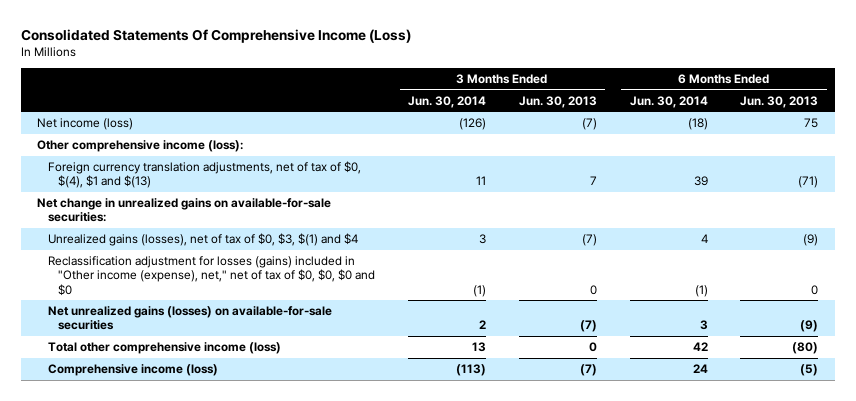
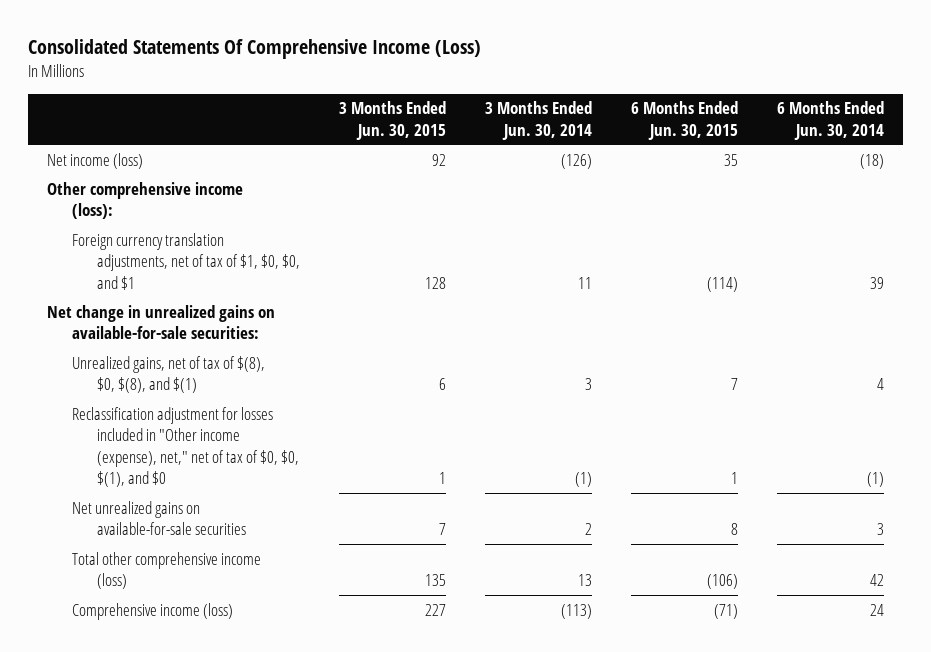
[518,95,597,108] Jun. 30, 2013 -> none
[740,95,819,108] Jun. 30, 2013 -> none
none -> [338,101,446,141] 3 Months Ended Jun. 30, 2015
none -> [630,101,738,141] 6 Months Ended Jun. 30, 2015
[47,161,361,189] Foreign currency translation adjustments, net of tax of $0, $(4), $1 and $(13) -> [71,232,300,290] Foreign currency translation adjustments, net of tax of $1, $0, $0, and $1
[47,233,358,247] Unrealized gains (losses), net of tax of $0, $3, $(1) and $4 -> [71,355,265,394] Unrealized gains, net of tax of $(8), $0, $(8), and $(1)
[47,256,376,296] Reclassification adjustment for losses (gains) included in "Other income (expense), net," net of tax of $0, $0, $0 and $0 -> [71,406,299,488] Reclassification adjustment for losses included in "Other income (expense), net," net of tax of $0, $0, $(1), and $0
[47,306,332,331] Net unrealized gains (losses) on available-for-sale securities -> [71,500,246,536] Net unrealized gains on available-for-sale securities

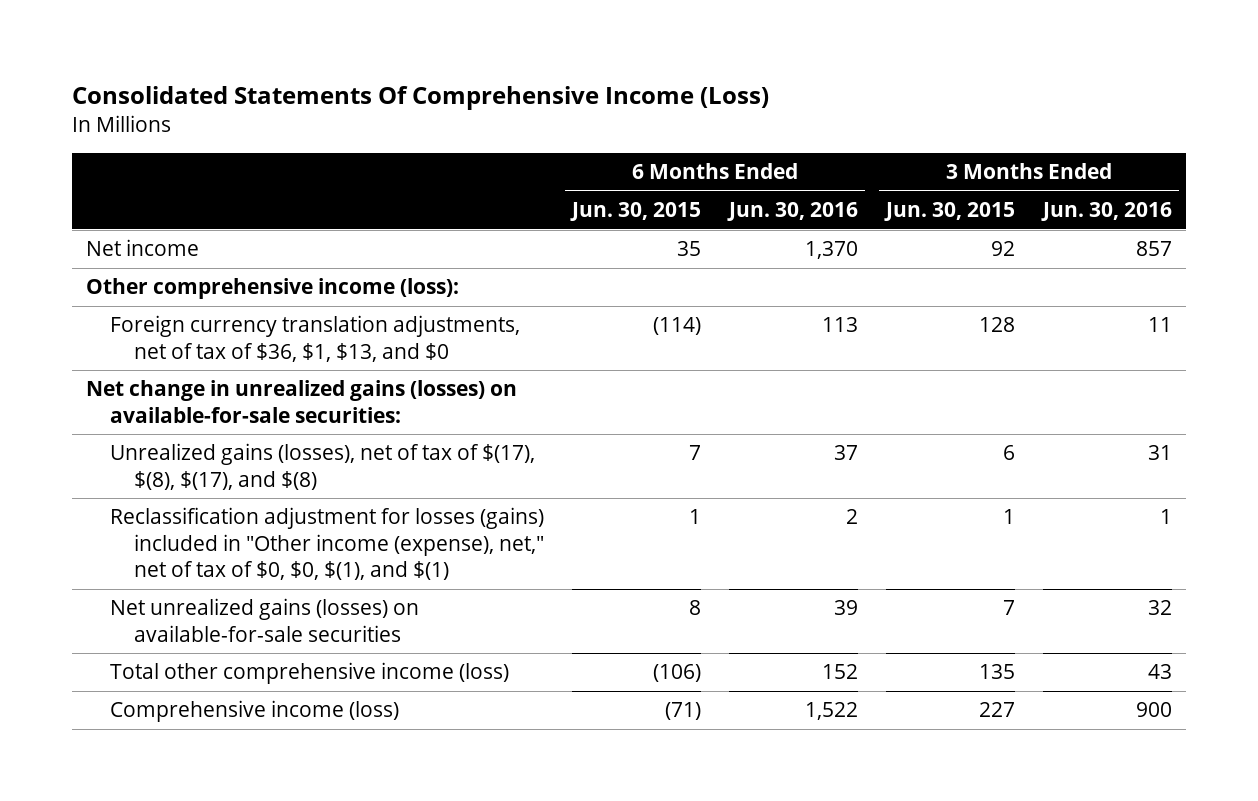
[484,101,592,141] 3 Months Ended Jun. 30, 2014 -> none
[776,101,884,141] 6 Months Ended Jun. 30, 2014 -> none
none -> [727,202,859,222] Jun. 30, 2016
none -> [1041,202,1173,222] Jun. 30, 2016
[47,152,144,169] Net income (loss) -> [86,239,200,257] Net income
[71,232,300,290] Foreign currency translation adjustments, net of tax of $1, $0, $0, and $1 -> [109,315,520,362] Foreign currency translation adjustments, net of tax of $36, $1, $13, and $0
[47,304,276,340] Net change in unrealized gains on available-for-sale securities: -> [86,380,518,423] Net change in unrealized gains (losses) on available-for-sale securities:
[71,355,265,394] Unrealized gains, net of tax of $(8), $0, $(8), and $(1) -> [109,443,535,490] Unrealized gains (losses), net of tax of $(17), $(8), $(17), and $(8)
[71,406,299,488] Reclassification adjustment for losses included in "Other income (expense), net," net of tax of $0, $0, $(1), and $0 -> [109,507,544,580] Reclassification adjustment for losses (gains) included in "Other income (expense), net," net of tax of $0, $0, $(1), and $(1)
[71,500,246,536] Net unrealized gains on available-for-sale securities -> [109,598,419,642] Net unrealized gains (losses) on available-for-sale securities

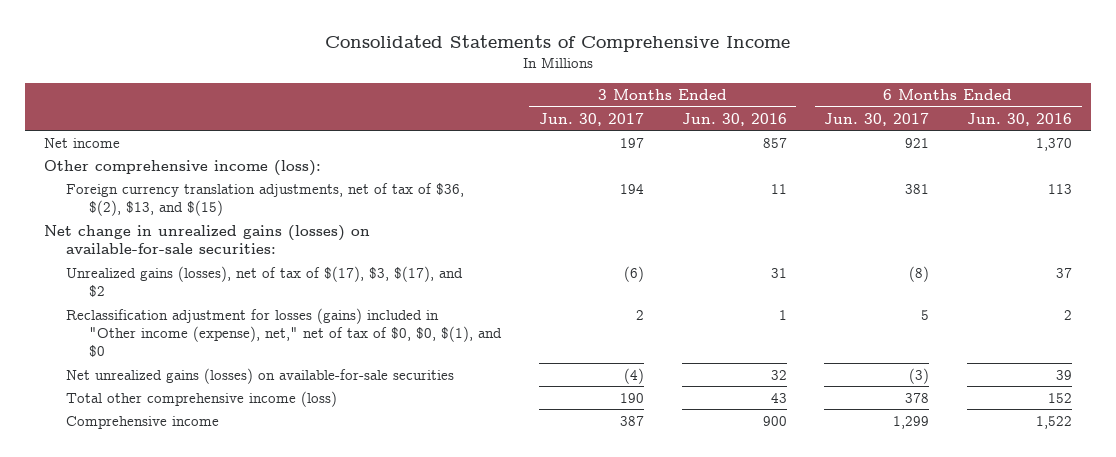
[72,86,770,111] Consolidated Statements Of Comprehensive Income (Loss) -> [324,35,790,53] Consolidated Statements of Comprehensive Income
[570,202,702,222] Jun. 30, 2015 -> none
[884,202,1016,222] Jun. 30, 2015 -> none
none -> [538,112,644,126] Jun. 30, 2017
none -> [824,112,930,126] Jun. 30, 2017
[109,315,520,362] Foreign currency translation adjustments, net of tax of $36, $1, $13, and $0 -> [66,182,465,216] Foreign currency translation adjustments, net of tax of $36, $(2), $13, and $(15)
[109,443,535,490] Unrealized gains (losses), net of tax of $(17), $(8), $(17), and $(8) -> [66,265,464,297] Unrealized gains (losses), net of tax of $(17), $3, $(17), and $2
[109,507,544,580] Reclassification adjustment for losses (gains) included in "Other income (expense), net," net of tax of $0, $0, $(1), and $(1) -> [66,307,503,357] Reclassification adjustment for losses (gains) included in "Other income (expense), net," net of tax of $0, $0, $(1), and $0
[109,700,399,723] Comprehensive income (loss) -> [66,415,220,429] Comprehensive income

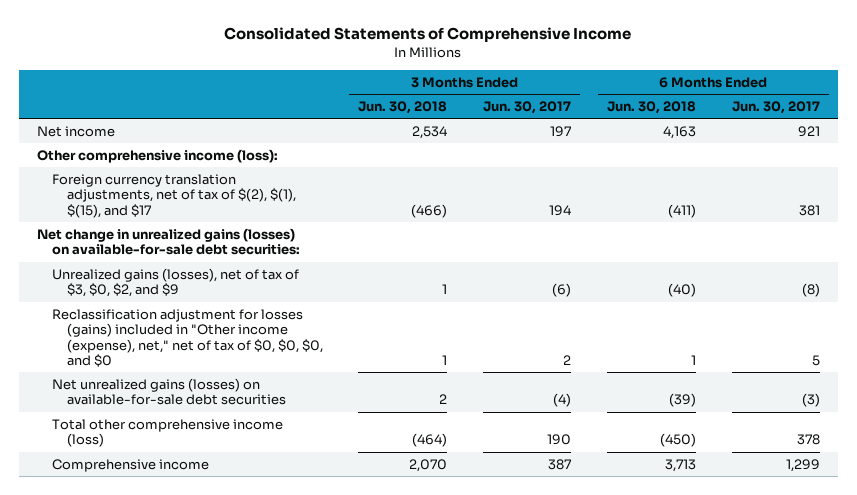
[681,112,787,126] Jun. 30, 2016 -> none
[967,112,1073,126] Jun. 30, 2016 -> none
none -> [358,100,448,114] Jun. 30, 2018
none -> [607,100,697,114] Jun. 30, 2018
[66,182,465,216] Foreign currency translation adjustments, net of tax of $36, $(2), $13, and $(15) -> [51,173,296,218] Foreign currency translation adjustments, net of tax of $(2), $(1), $(15), and $17
[43,224,370,254] Net change in unrealized gains (losses) on available-for-sale securities: -> [36,227,300,256] Net change in unrealized gains (losses) on available-for-sale debt securities:
[66,265,464,297] Unrealized gains (losses), net of tax of $(17), $3, $(17), and $2 -> [51,267,299,298] Unrealized gains (losses), net of tax of $3, $0, $2, and $9
[66,307,503,357] Reclassification adjustment for losses (gains) included in "Other income (expense), net," net of tax of $0, $0, $(1), and $0 -> [51,308,323,367] Reclassification adjustment for losses (gains) included in "Other income (expense), net," net of tax of $0, $0, $0, and $0
[66,367,455,384] Net unrealized gains (losses) on available-for-sale securities -> [51,377,286,406] Net unrealized gains (losses) on available-for-sale debt securities

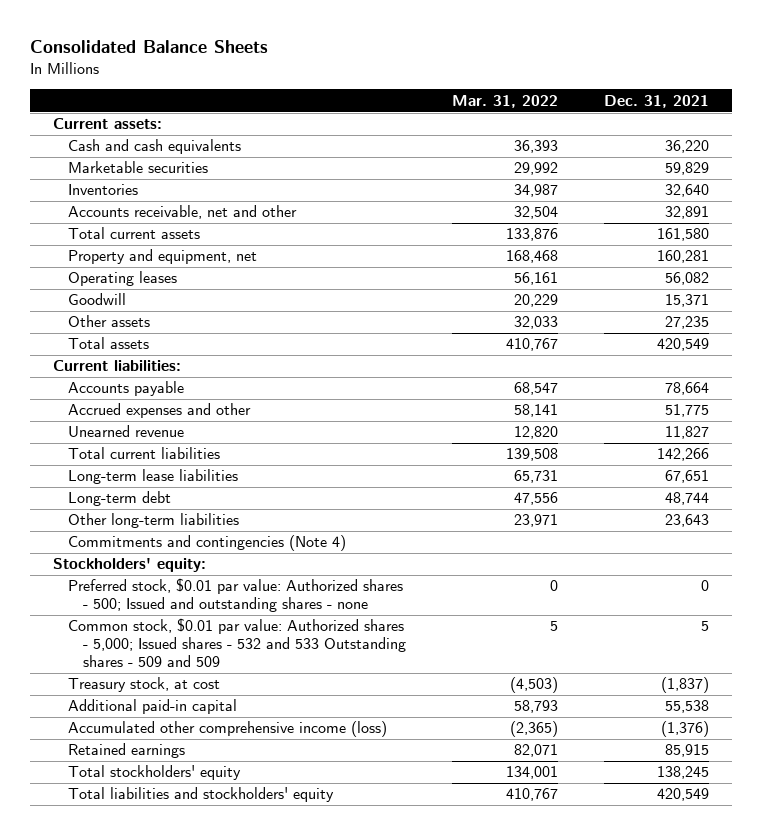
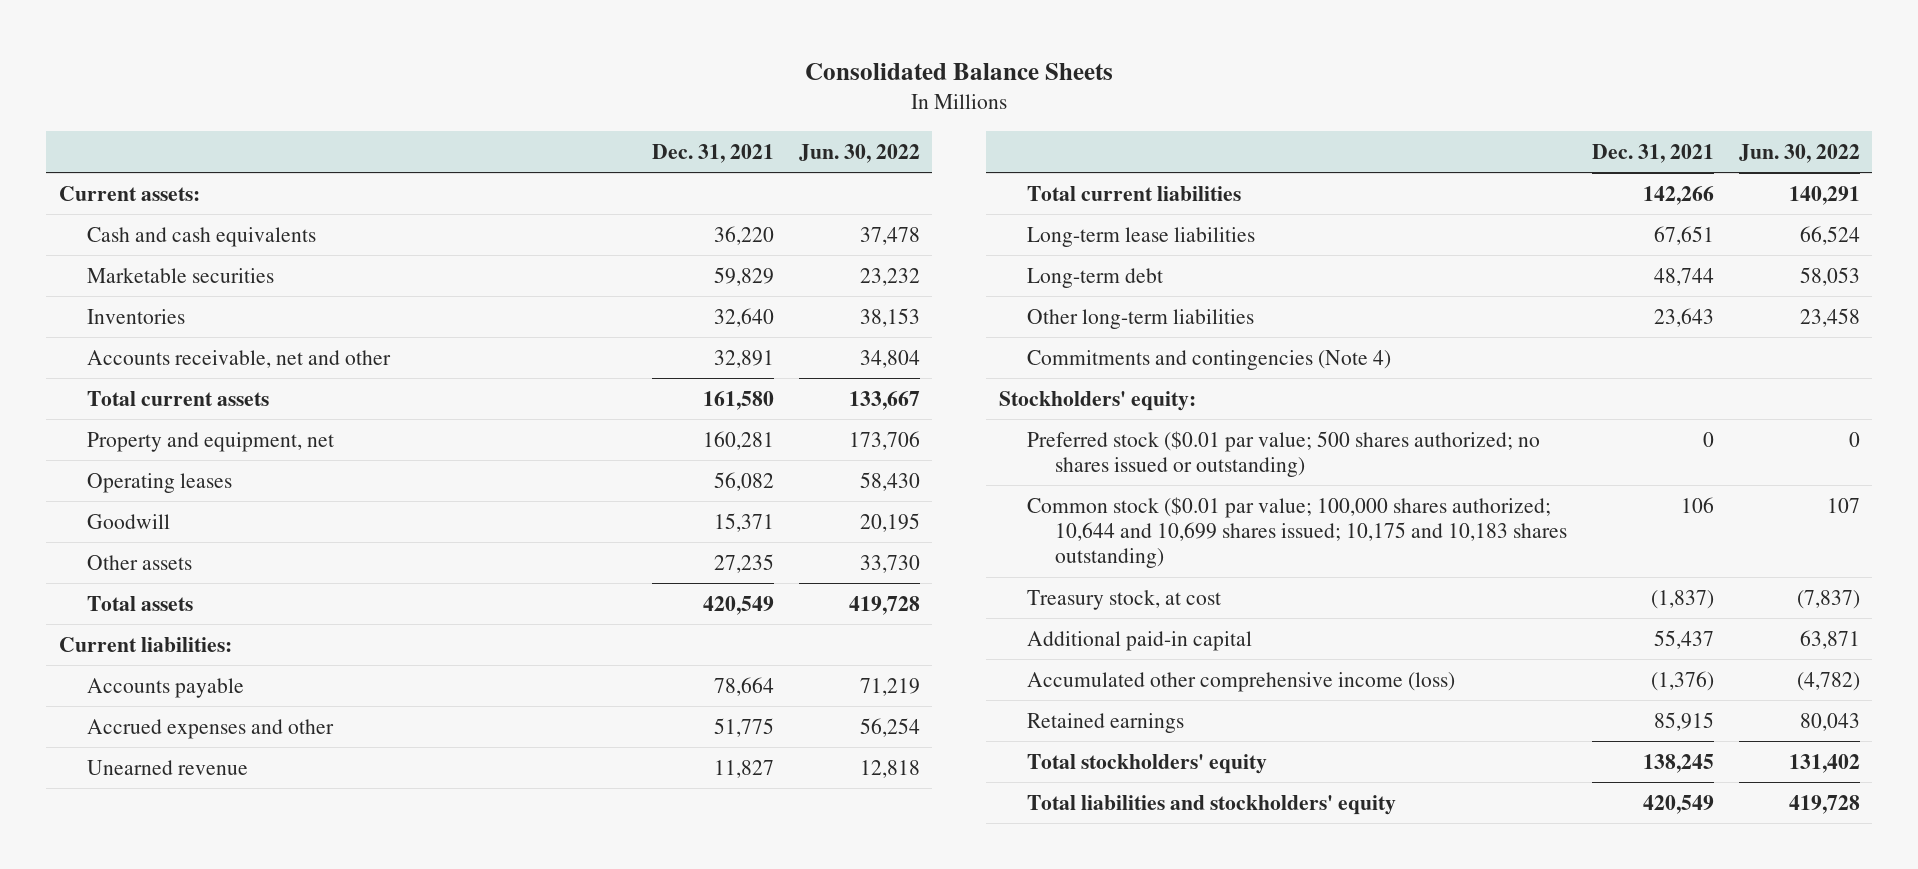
[452,94,559,108] Mar. 31, 2022 -> none
none -> [798,143,920,163] Jun. 30, 2022
[67,578,403,613] Preferred stock, $0.01 par value: Authorized shares - 500; Issued and outstanding shares - none -> [1026,430,1540,478] Preferred stock ($0.01 par value; 500 shares authorized; no shares issued or outstanding)
[67,618,407,668] Common stock, $0.01 par value: Authorized shares - 5,000; Issued shares - 532 and 533 Outstanding shares - 509 and 509 -> [1026,496,1568,569] Common stock ($0.01 par value; 100,000 shares authorized; 10,644 and 10,699 shares issued; 10,175 and 10,183 shares outstanding)
[700,621,709,632] 5 -> [1680,496,1714,513] 106
[664,700,709,714] 55,538 -> [1653,629,1714,649] 55,437

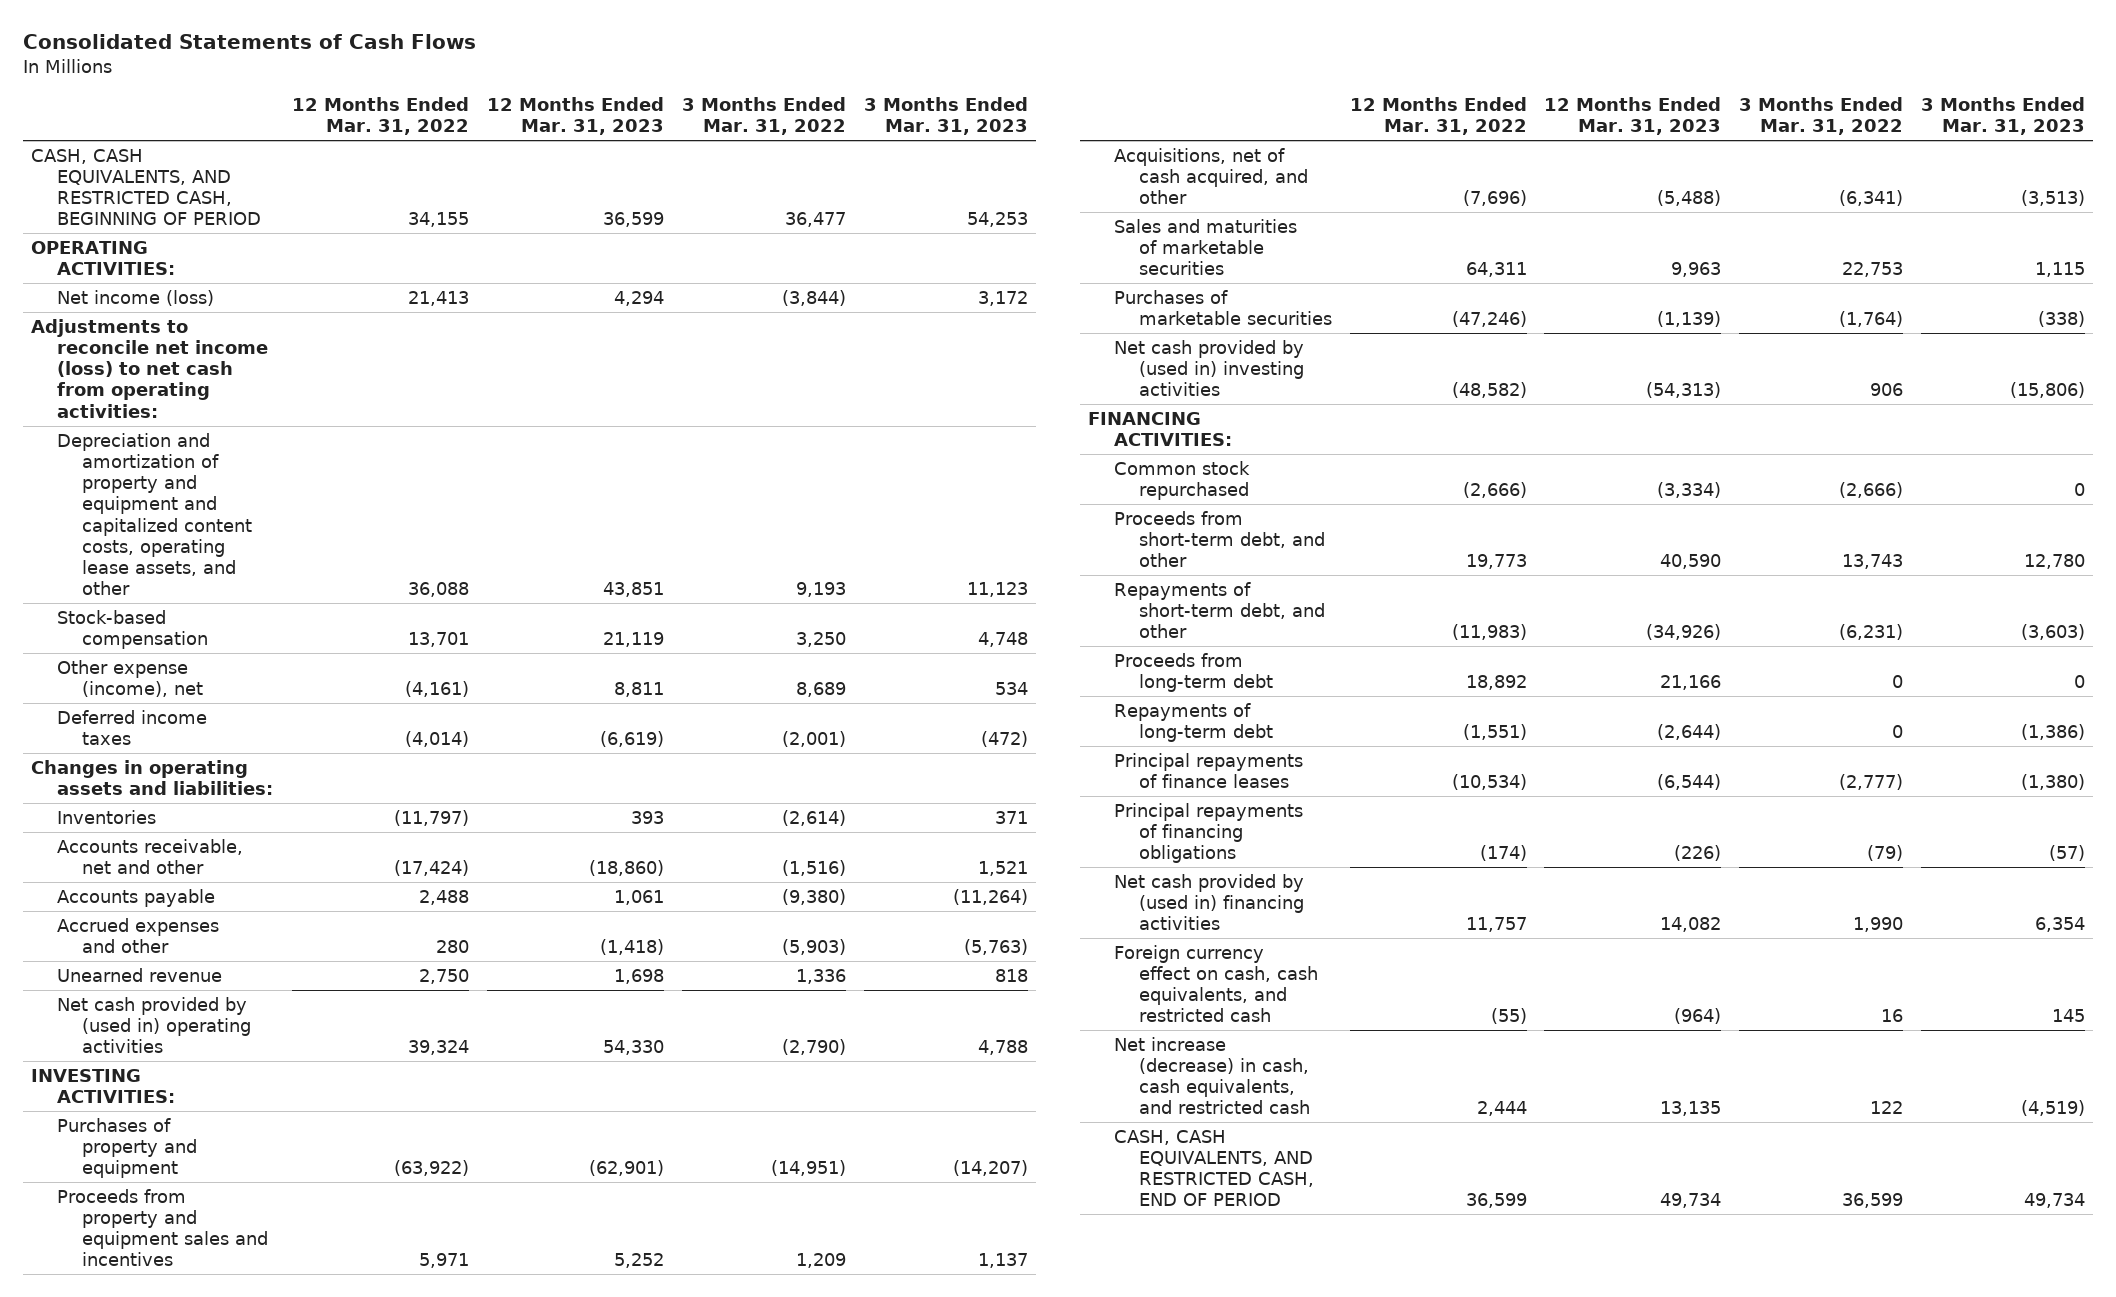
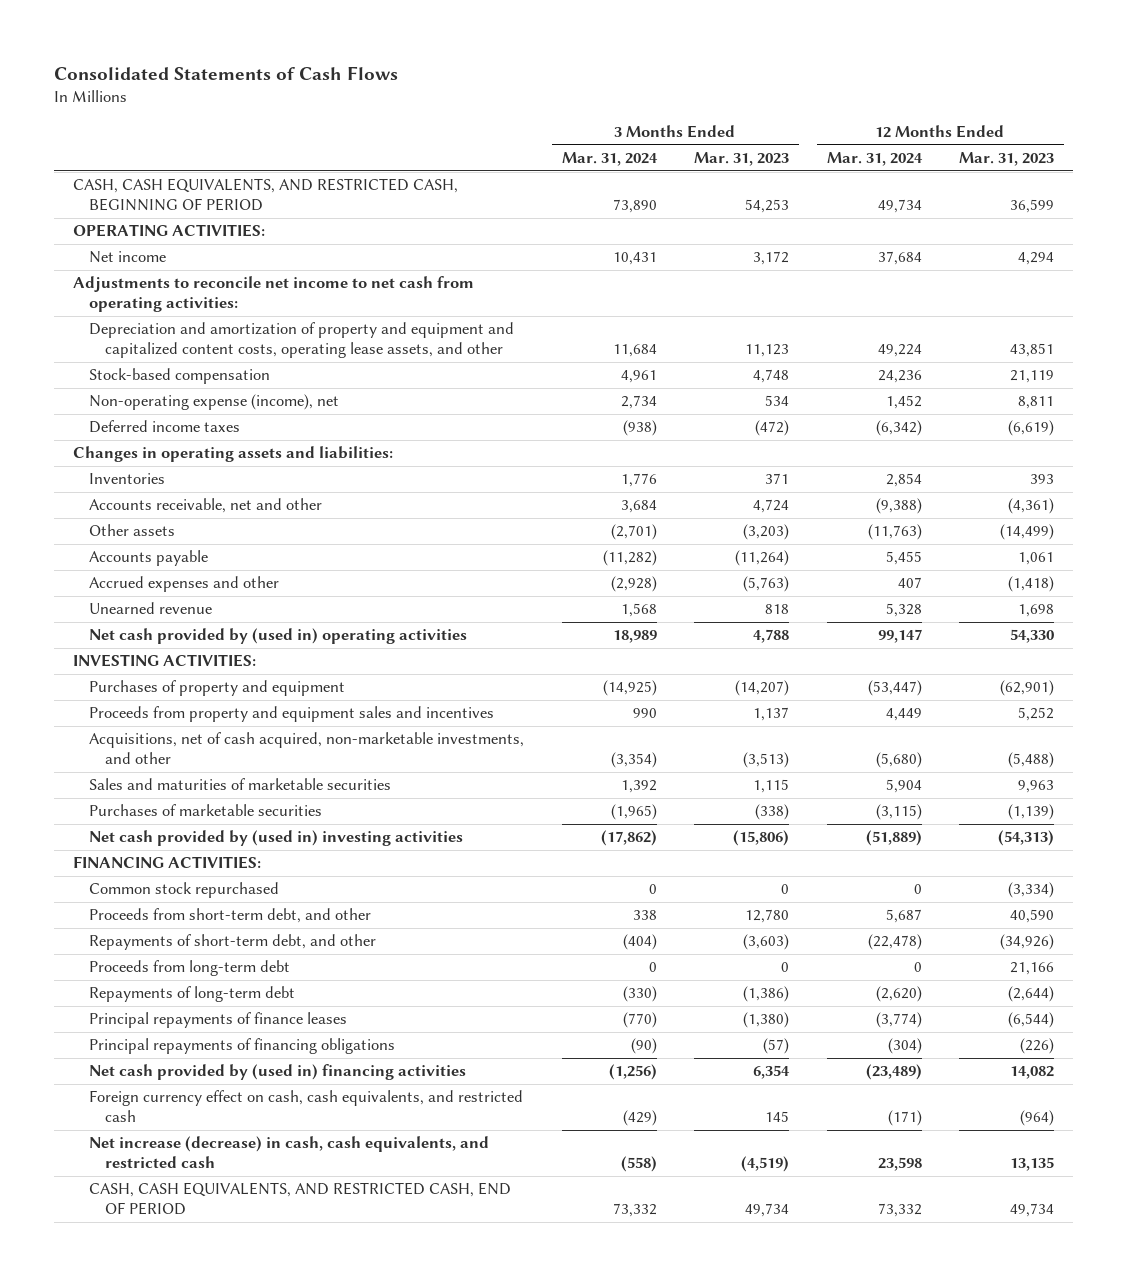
[292,96,470,135] 12 Months Ended Mar. 31, 2022 -> none
[681,96,846,135] 3 Months Ended Mar. 31, 2022 -> none
none -> [561,152,658,167] Mar. 31, 2024
none -> [826,152,923,167] Mar. 31, 2024
[56,289,214,306] Net income (loss) -> [88,251,166,264] Net income
[31,318,268,418] Adjustments to reconcile net income (loss) to net cash from operating activities: -> [73,276,475,313] Adjustments to reconcile net income to net cash from operating activities:
[56,659,203,697] Other expense (income), net -> [88,394,339,411] Non-operating expense (income), net
[589,859,665,876] (18,860) -> [1008,498,1055,515] (4,361)
[977,860,1028,876] 1,521 -> [753,499,790,514] 4,724
none -> [88,524,175,537] Other assets
[1113,147,1308,205] Acquisitions, net of cash acquired, and other -> [88,732,524,765] Acquisitions, net of cash acquired, non-marketable investments, and other

